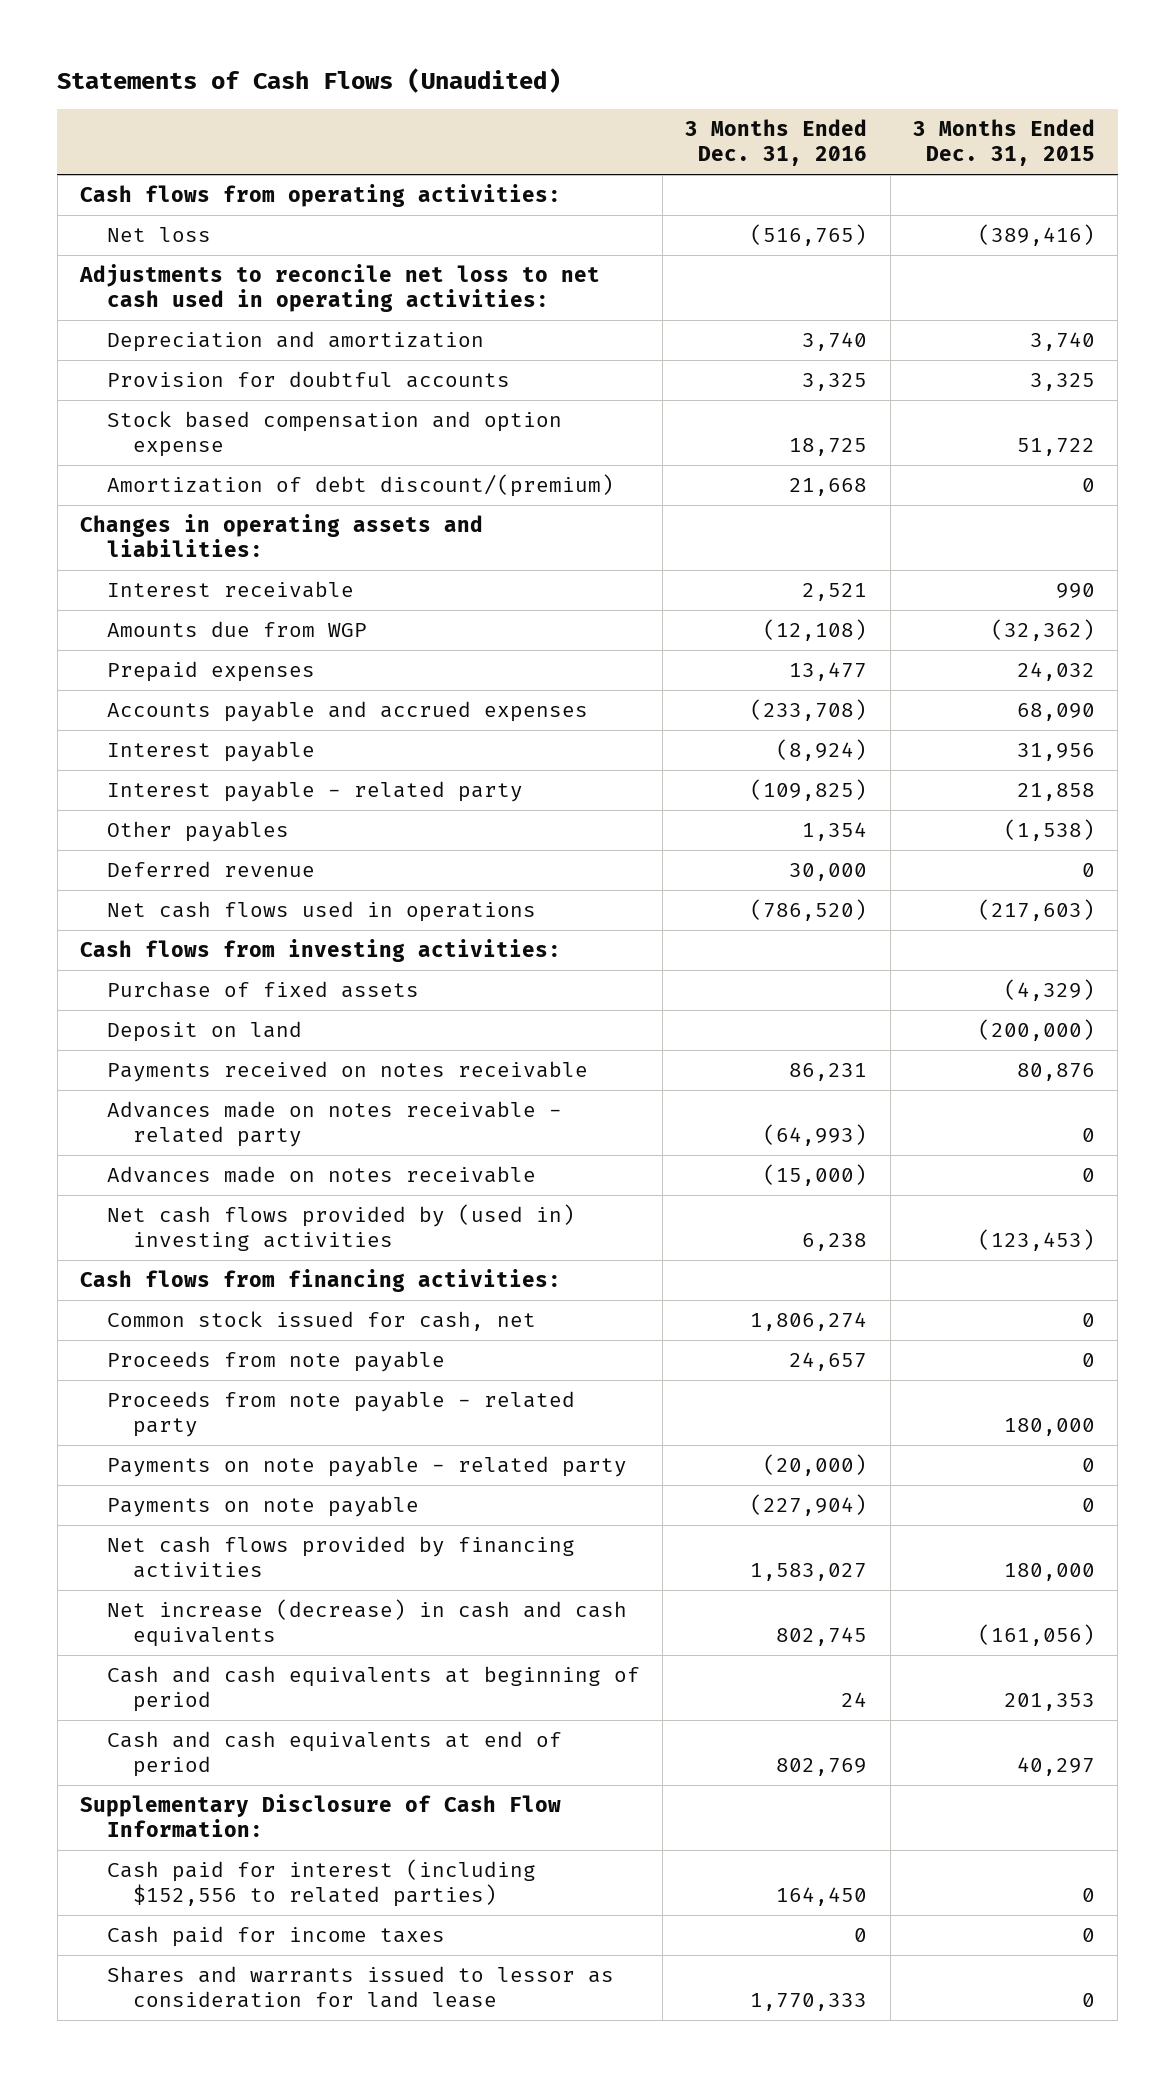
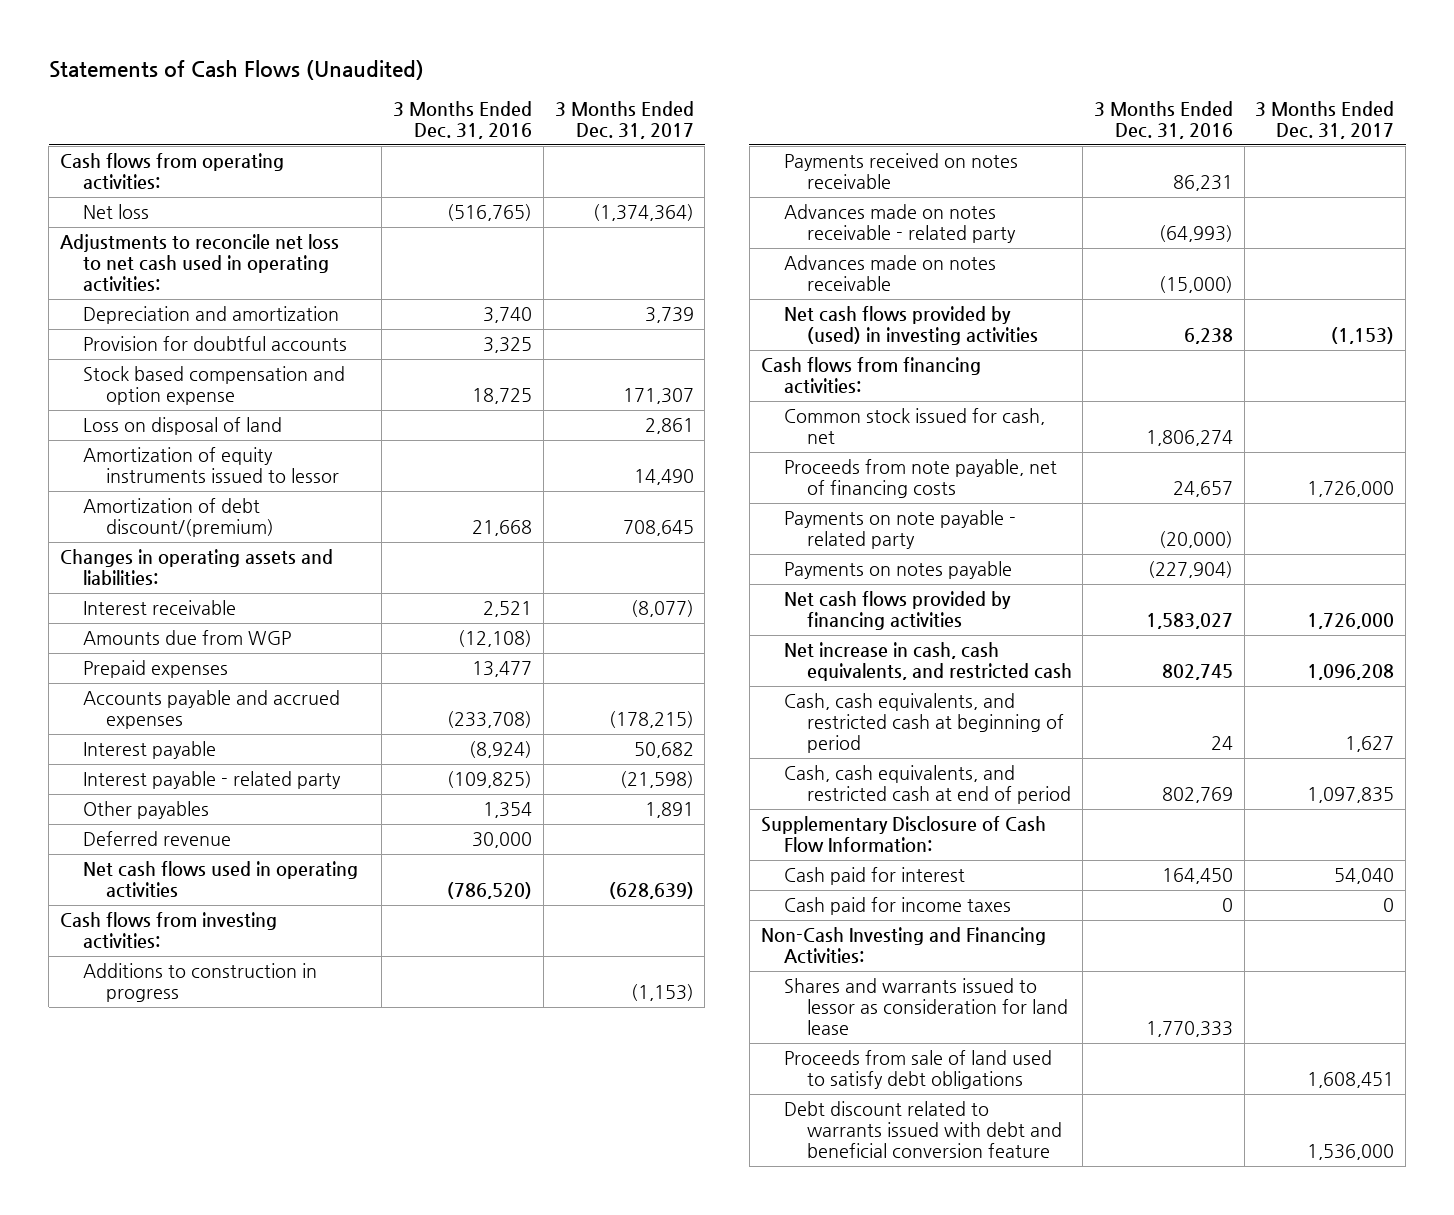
[912,119,1095,167] 3 Months Ended Dec. 31, 2015 -> none
none -> [554,101,694,140] 3 Months Ended Dec. 31, 2017
none -> [82,417,282,436] Loss on disposal of land
none -> [82,447,339,484] Amortization of equity instruments issued to lessor
[106,901,536,923] Net cash flows used in operations -> [82,861,358,899] Net cash flows used in operating activities
[106,981,419,999] Purchase of fixed assets -> none
[106,1021,302,1043] Deposit on land -> none
none -> [82,963,317,1003] Additions to construction in progress
[106,1204,575,1251] Net cash flows provided by (used in) investing activities -> [783,306,1038,346] Net cash flows provided by (used) in investing activities
[106,1391,575,1437] Proceeds from note payable - related party -> none
[106,1351,445,1373] Proceeds from note payable -> [783,459,1057,499] Proceeds from note payable, net of financing costs
[106,1496,419,1518] Payments on note payable -> [783,561,1012,580] Payments on notes payable
[106,1599,627,1647] Net increase (decrease) in cash and cash equivalents -> [783,642,1072,682] Net increase in cash, cash equivalents, and restricted cash
[106,1666,640,1712] Cash and cash equivalents at beginning of period -> [783,693,1064,753] Cash, cash equivalents, and restricted cash at beginning of period
[106,1731,562,1777] Cash and cash equivalents at end of period -> [783,765,1071,805] Cash, cash equivalents, and restricted cash at end of period
[106,1859,536,1907] Cash paid for interest (including $152,556 to related parties) -> [783,867,965,886] Cash paid for interest
none -> [760,927,1046,965] Non-Cash Investing and Financing Activities:
none -> [783,1050,1052,1090] Proceeds from sale of land used to satisfy debt obligations
none -> [783,1101,1062,1158] Debt discount related to warrants issued with debt and beneficial conversion feature

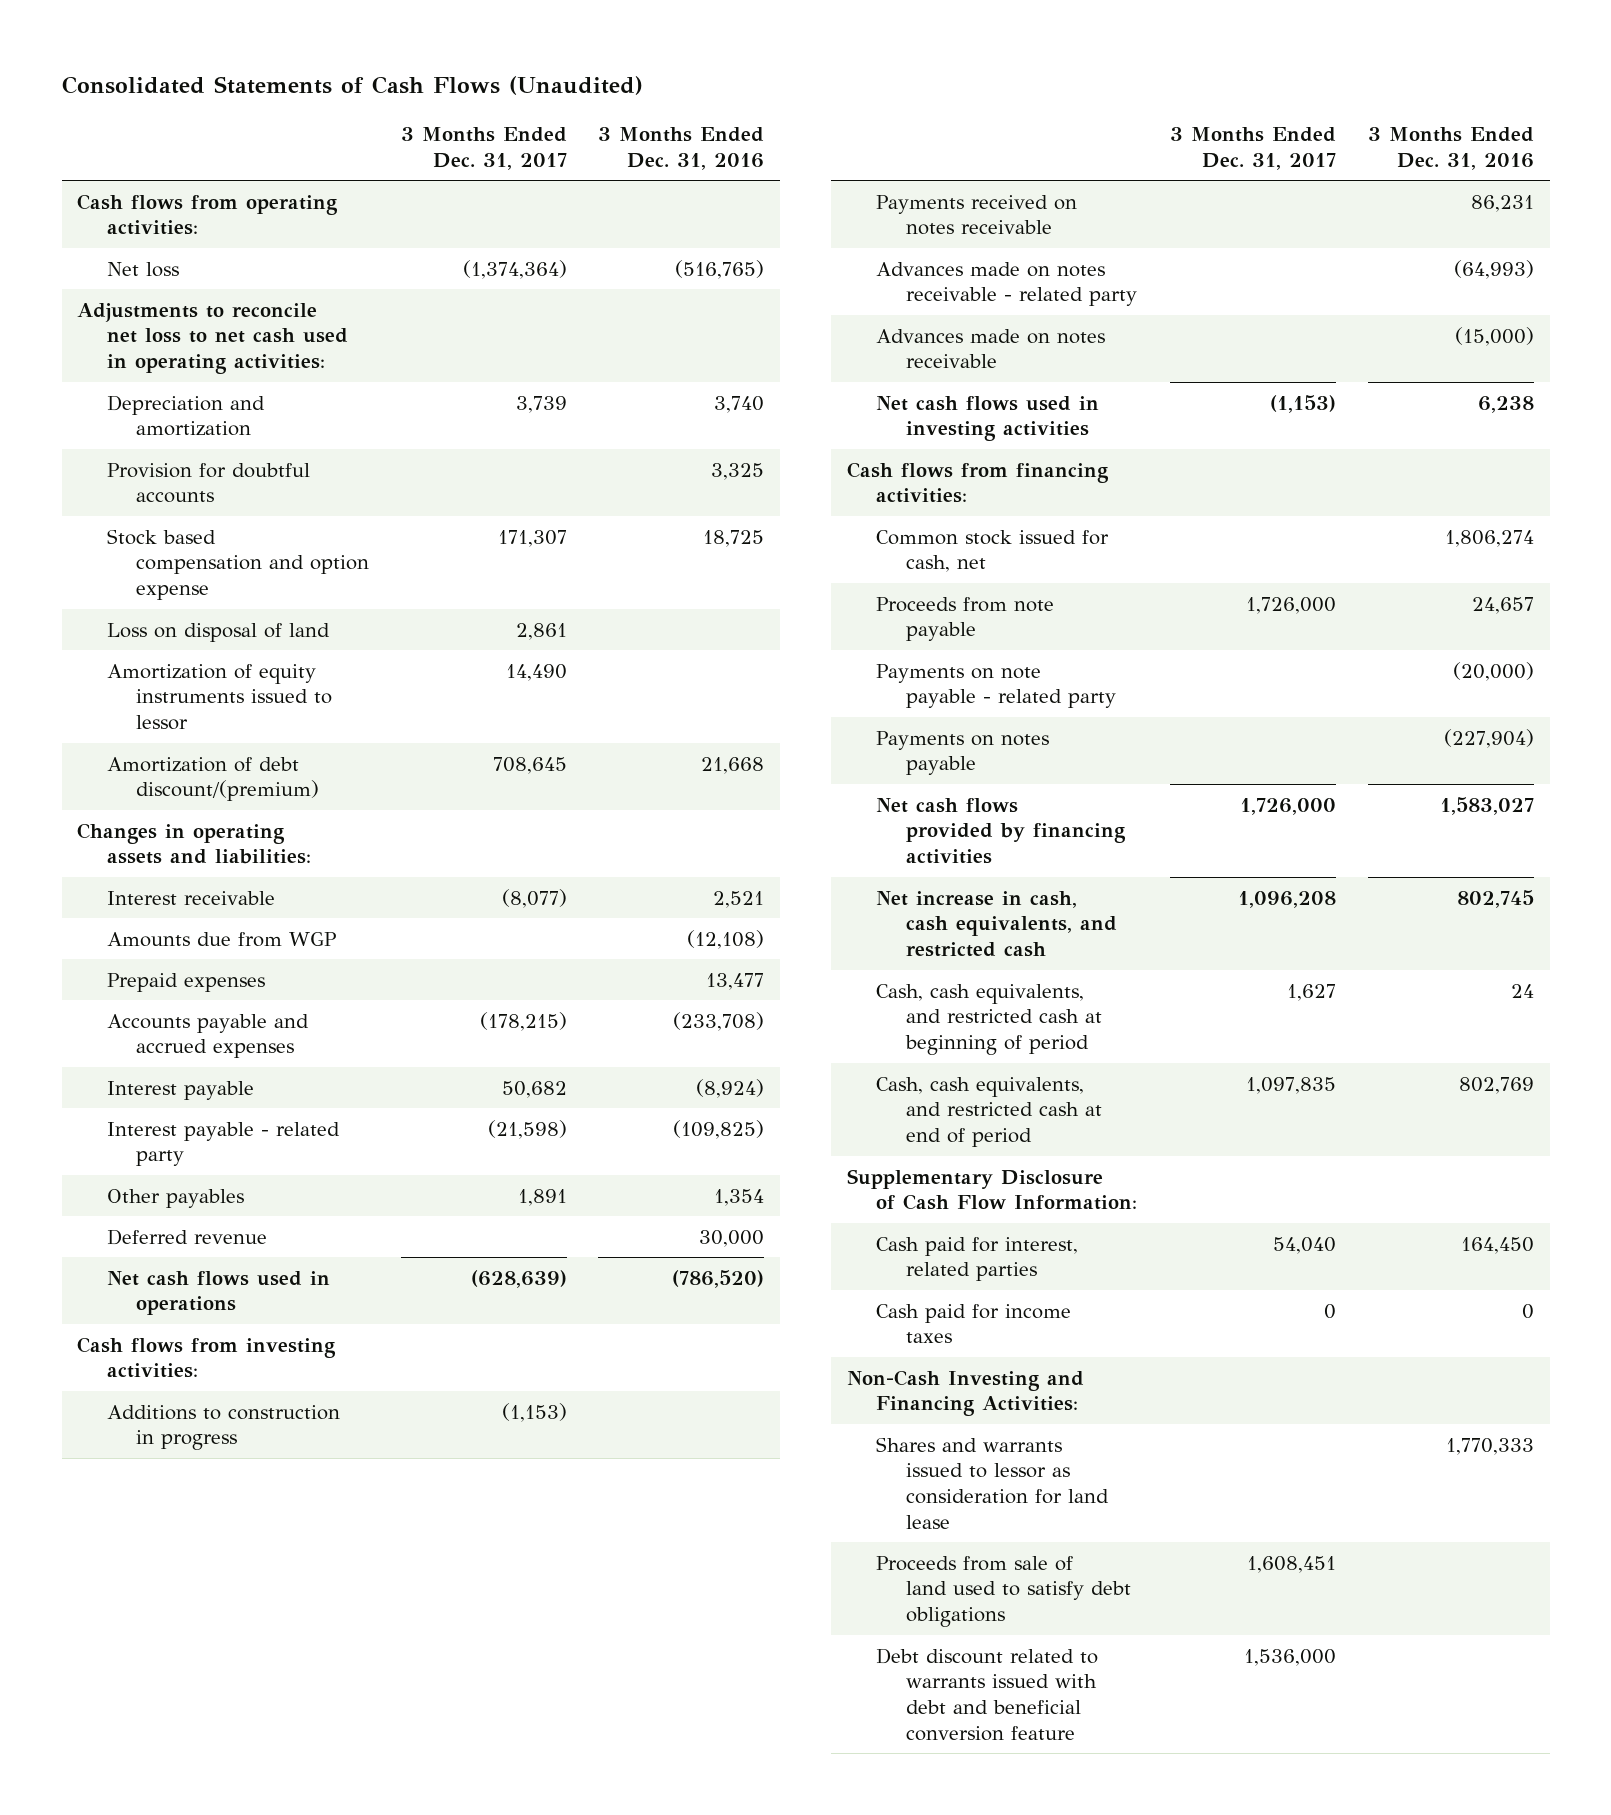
[48,60,424,81] Statements of Cash Flows (Unaudited) -> [61,76,643,96] Consolidated Statements of Cash Flows (Unaudited)
[82,861,358,899] Net cash flows used in operating activities -> [106,1270,330,1316] Net cash flows used in operations
[783,306,1038,346] Net cash flows provided by (used) in investing activities -> [876,395,1100,442] Net cash flows used in investing activities
[783,459,1057,499] Proceeds from note payable, net of financing costs -> [876,596,1055,642] Proceeds from note payable
[783,867,965,886] Cash paid for interest -> [876,1236,1079,1282] Cash paid for interest, related parties

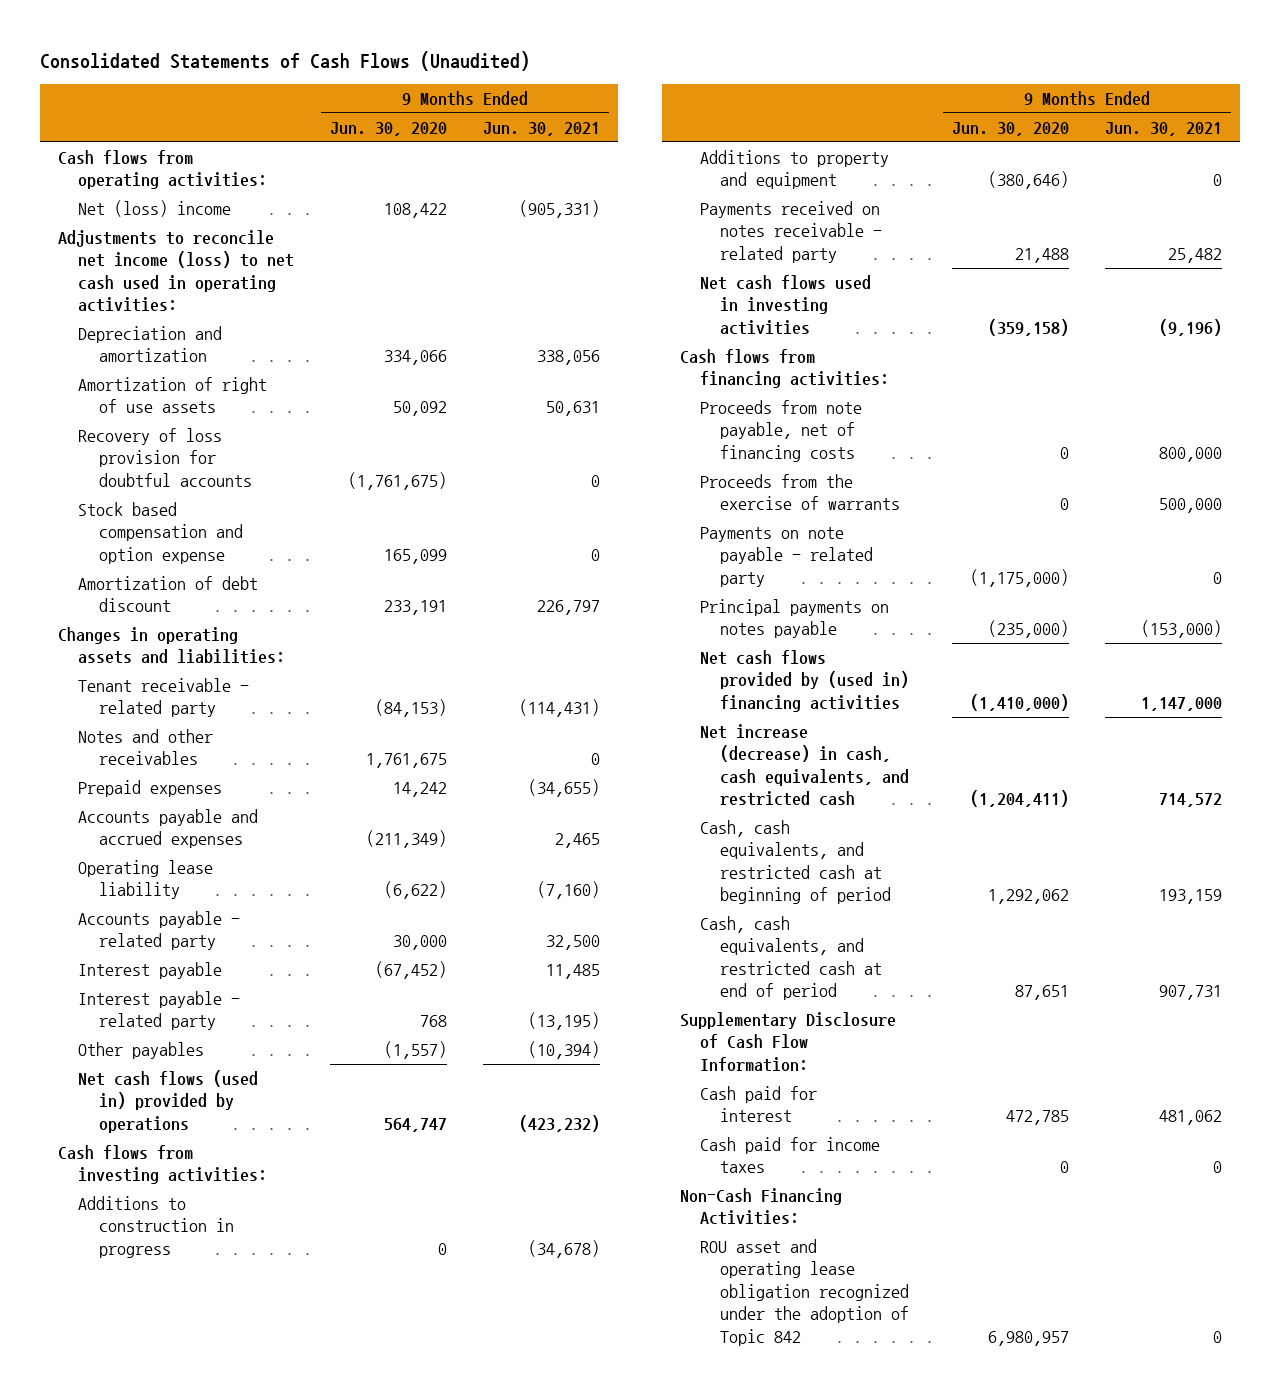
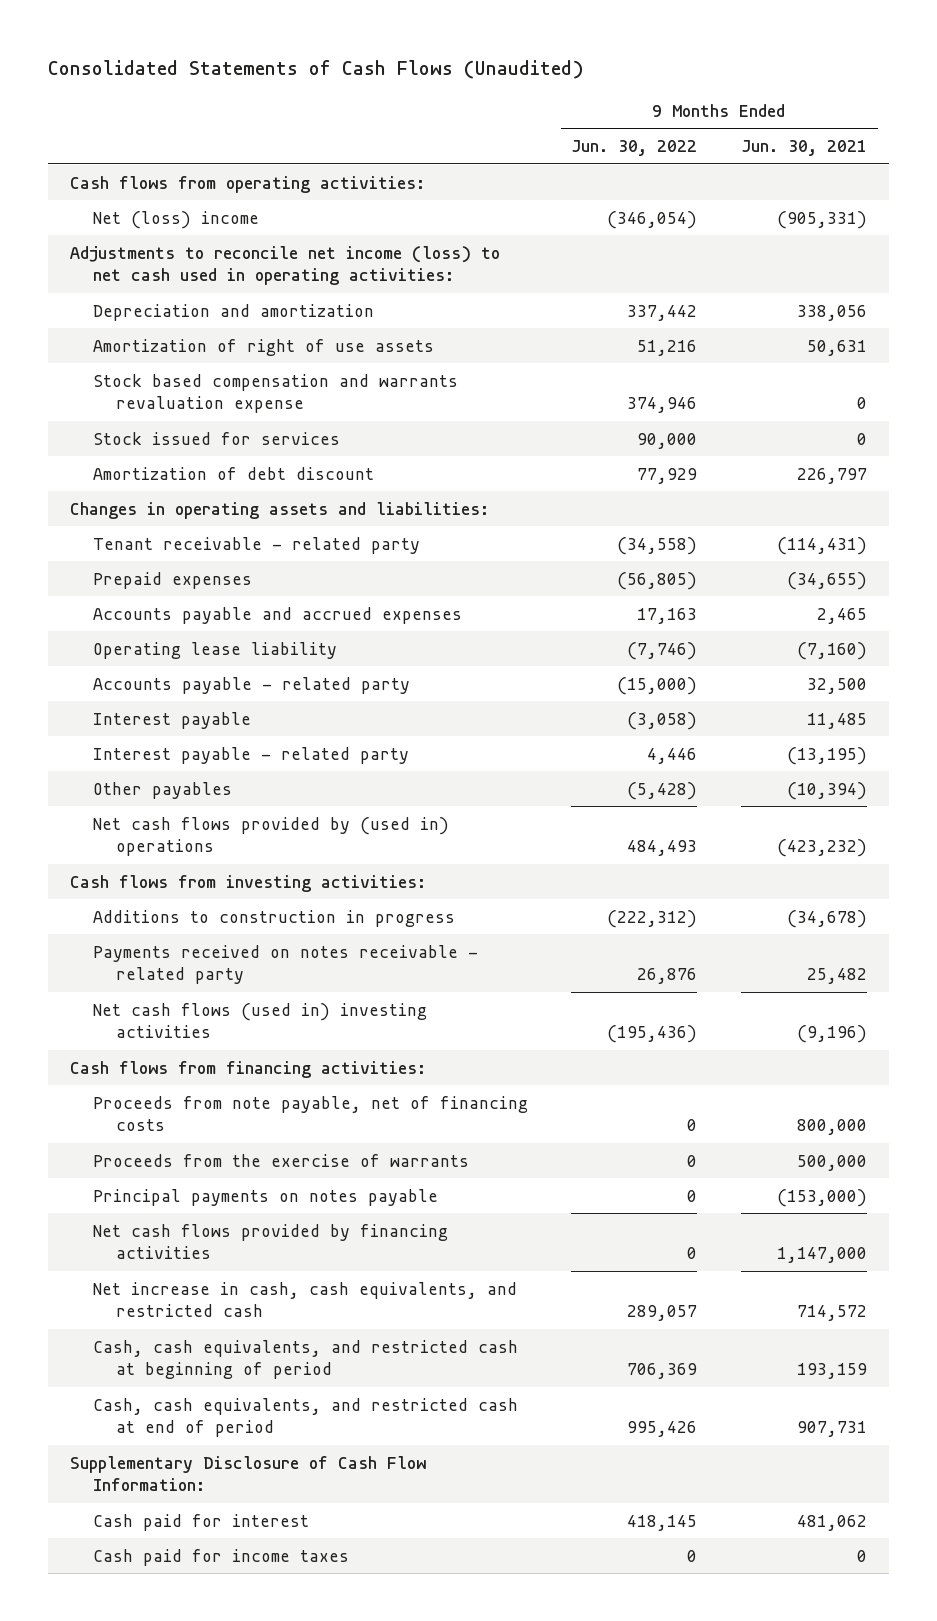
[330,121,448,136] Jun. 30, 2020 -> none
none -> [571,140,698,157] Jun. 30, 2022
[78,427,252,487] Recovery of loss provision for doubtful accounts -> none
[78,501,243,564] Stock based compensation and option expense -> [92,373,458,413] Stock based compensation and warrants revaluation expense
none -> [92,431,340,445] Stock issued for services
[78,728,214,766] Notes and other receivables -> none
[78,1069,259,1133] Net cash flows (used in) provided by operations -> [92,816,449,856] Net cash flows provided by (used in) operations
[700,149,890,190] Additions to property and equipment -> none
[700,274,872,335] Net cash flows used in investing activities -> [92,1002,427,1038] Net cash flows (used in) investing activities
[700,526,874,587] Payments on note payable - related party -> none
[700,649,910,712] Net cash flows provided by (used in) financing activities -> [92,1223,448,1259] Net cash flows provided by financing activities
[700,723,910,807] Net increase (decrease) in cash, cash equivalents, and restricted cash -> [92,1281,517,1317] Net increase in cash, cash equivalents, and restricted cash
[679,1187,842,1226] Non-Cash Financing Activities: -> none
[700,1238,910,1346] ROU asset and operating lease obligation recognized under the adoption of Topic 842 -> none

